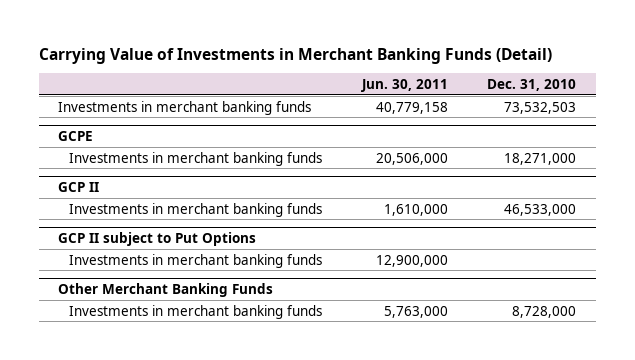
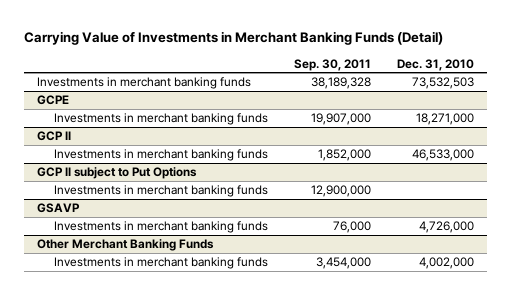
[360,79,448,93] Jun. 30, 2011 -> none
none -> [294,58,372,71] Sep. 30, 2011
none -> [37,203,81,214] GSAVP
none -> [53,221,268,234] Investments in merchant banking funds
[512,305,577,318] 8,728,000 -> [419,257,475,270] 4,002,000

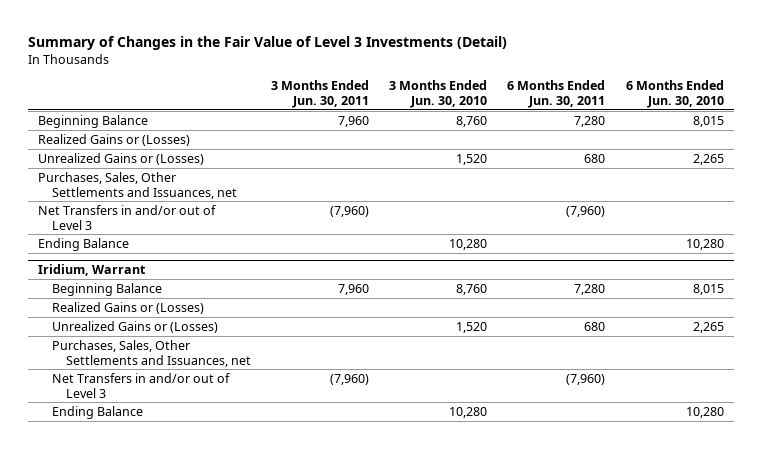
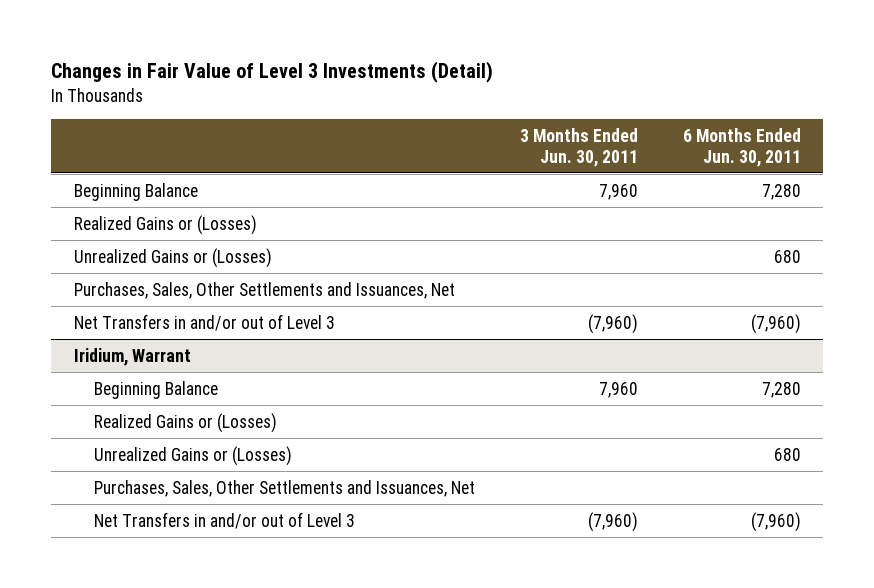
[28,36,508,51] Summary of Changes in the Fair Value of Level 3 Investments (Detail) -> [51,61,494,84] Changes in Fair Value of Level 3 Investments (Detail)
[389,79,488,108] 3 Months Ended Jun. 30, 2010 -> none
[625,79,724,108] 6 Months Ended Jun. 30, 2010 -> none
[38,171,238,199] Purchases, Sales, Other Settlements and Issuances, net -> [73,281,455,299] Purchases, Sales, Other Settlements and Issuances, Net
[38,237,130,251] Ending Balance -> none
[52,339,251,367] Purchases, Sales, Other Settlements and Issuances, net -> [93,479,475,497] Purchases, Sales, Other Settlements and Issuances, Net
[52,405,144,419] Ending Balance -> none

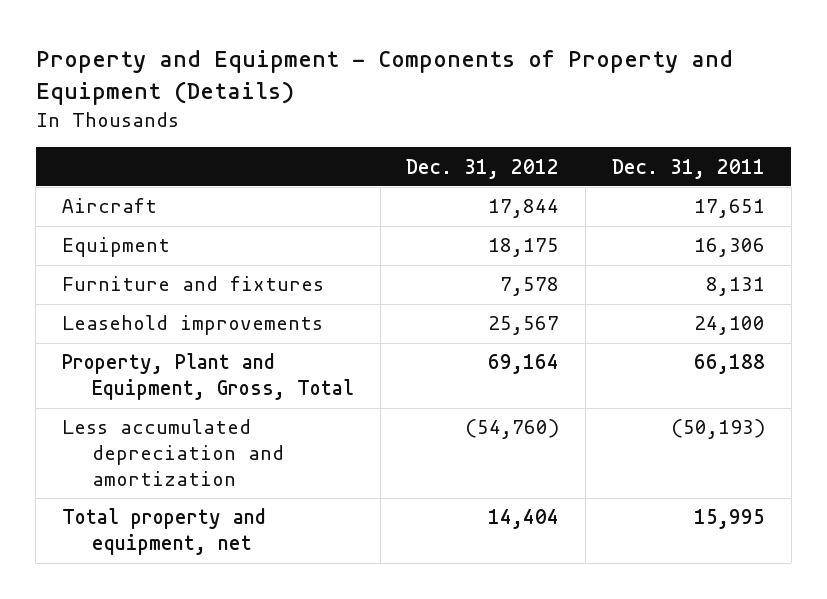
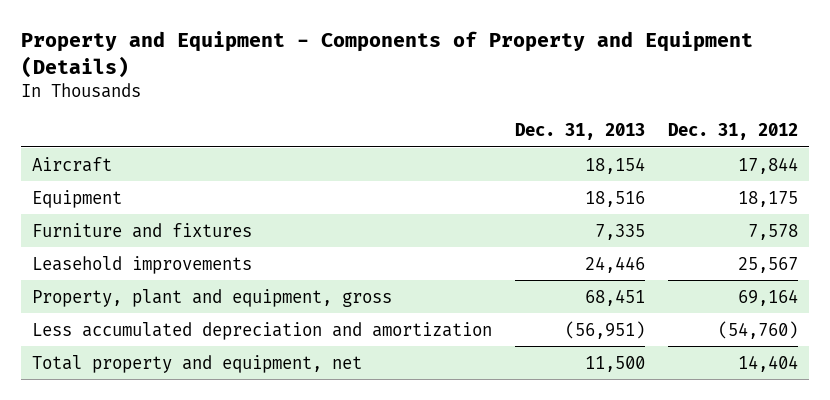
[612,158,766,179] Dec. 31, 2011 -> none
none -> [515,123,646,141] Dec. 31, 2013
[62,353,354,401] Property, Plant and Equipment, Gross, Total -> [32,288,393,307] Property, plant and equipment, gross

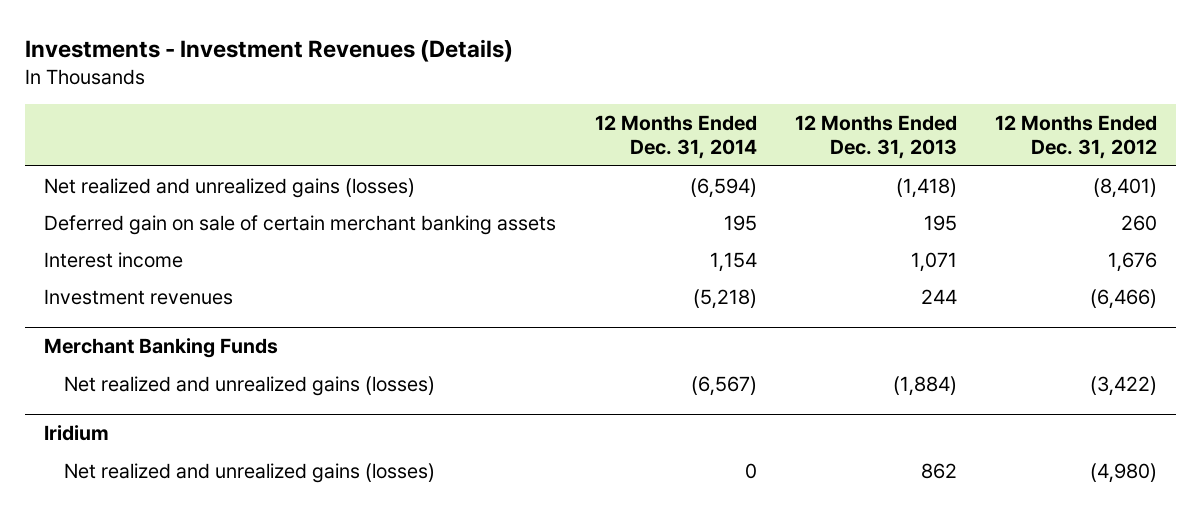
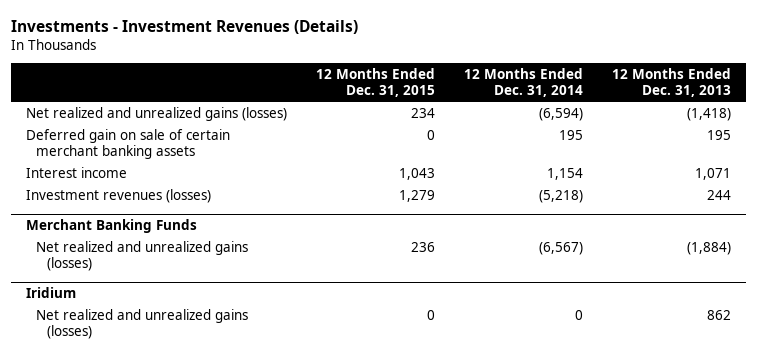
[995,114,1158,160] 12 Months Ended Dec. 31, 2012 -> none
none -> [316,67,436,97] 12 Months Ended Dec. 31, 2015
[44,288,234,305] Investment revenues -> [25,188,211,203] Investment revenues (losses)

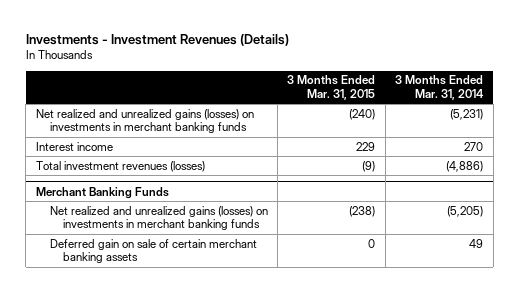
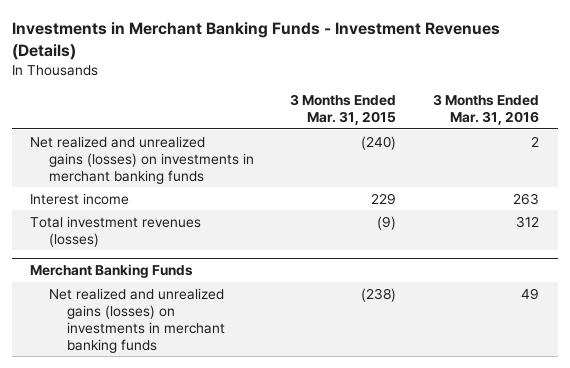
[25,33,289,46] Investments - Investment Revenues (Details) -> [11,21,500,60] Investments in Merchant Banking Funds - Investment Revenues (Details)
[395,75,485,101] 3 Months Ended Mar. 31, 2014 -> none
none -> [433,94,540,126] 3 Months Ended Mar. 31, 2016
[49,238,257,264] Deferred gain on sale of certain merchant banking assets -> none

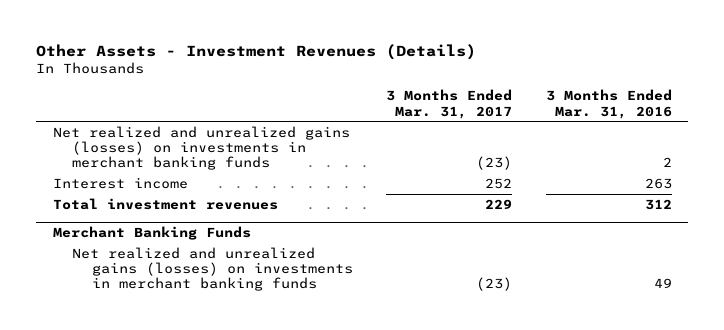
[11,21,500,60] Investments in Merchant Banking Funds - Investment Revenues (Details) -> [35,43,476,60] Other Assets - Investment Revenues (Details)
[290,94,397,126] 3 Months Ended Mar. 31, 2015 -> none
none -> [386,89,513,119] 3 Months Ended Mar. 31, 2017
[30,215,202,247] Total investment revenues (losses) -> [52,197,278,210] Total investment revenues

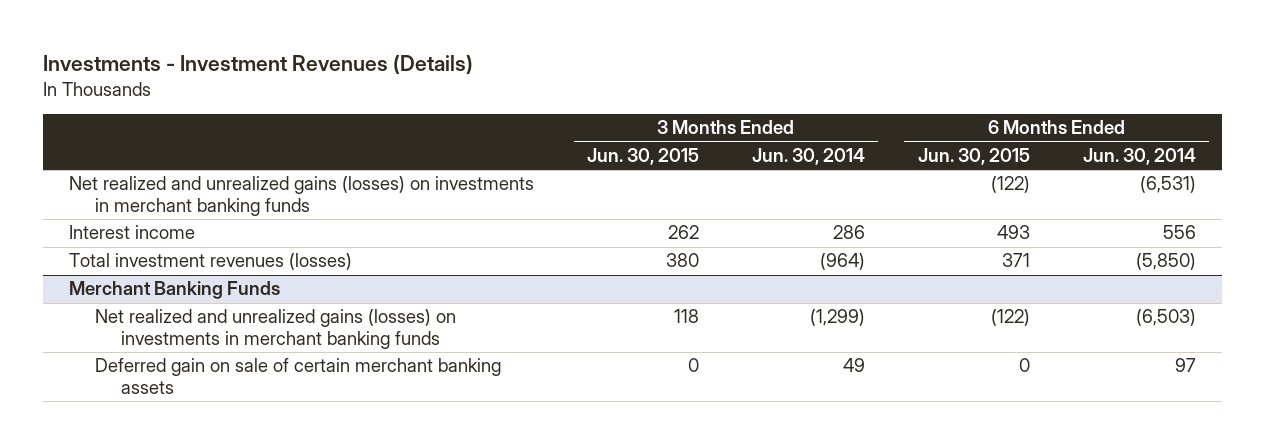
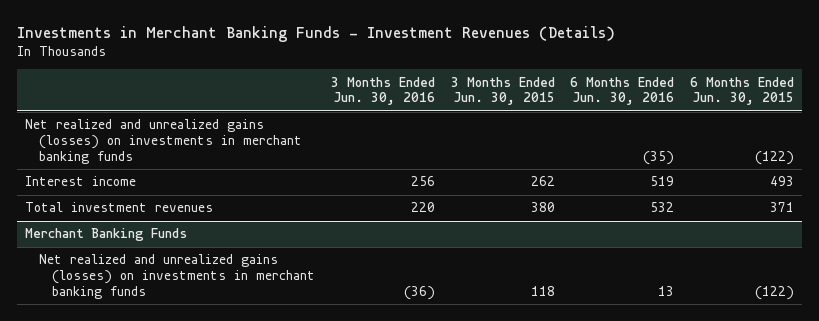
[42,54,473,75] Investments - Investment Revenues (Details) -> [17,25,616,42] Investments in Merchant Banking Funds - Investment Revenues (Details)
[751,148,865,166] Jun. 30, 2014 -> none
[1082,148,1196,166] Jun. 30, 2014 -> none
none -> [331,76,436,106] 3 Months Ended Jun. 30, 2016
none -> [570,76,675,106] 6 Months Ended Jun. 30, 2016
[69,253,353,271] Total investment revenues (losses) -> [25,202,214,213] Total investment revenues
[95,358,502,395] Deferred gain on sale of certain merchant banking assets -> none

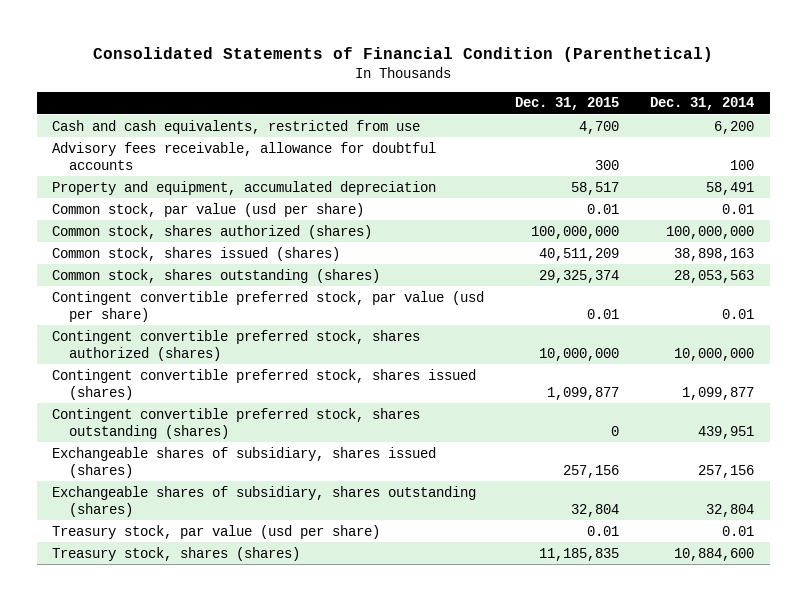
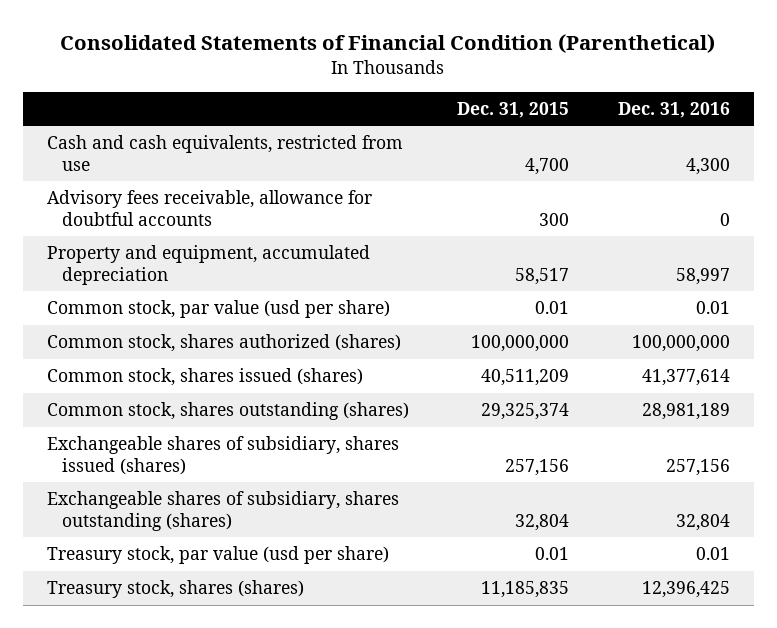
[650,97,755,111] Dec. 31, 2014 -> none
none -> [617,101,730,118] Dec. 31, 2016
[52,290,485,323] Contingent convertible preferred stock, par value (usd per share) -> none
[52,329,421,362] Contingent convertible preferred stock, shares authorized (shares) -> none
[52,368,477,401] Contingent convertible preferred stock, shares issued (shares) -> none
[52,407,421,440] Contingent convertible preferred stock, shares outstanding (shares) -> none

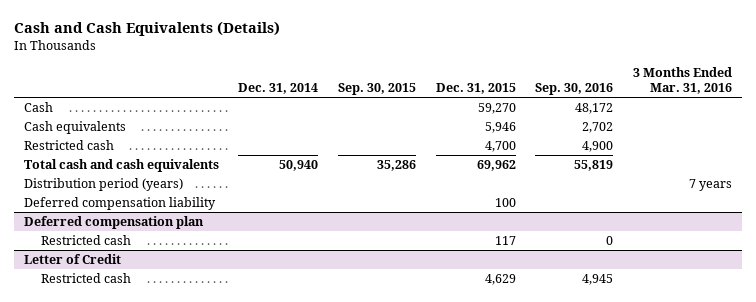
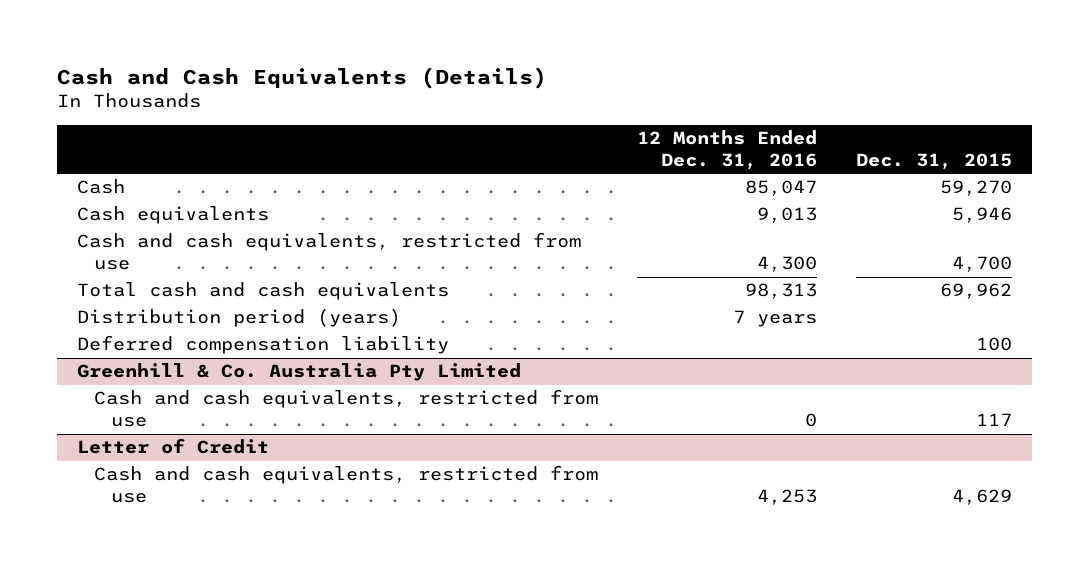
[238,83,319,95] Dec. 31, 2014 -> none
[338,83,417,96] Sep. 30, 2015 -> none
[535,83,614,96] Sep. 30, 2016 -> none
[633,66,733,95] 3 Months Ended Mar. 31, 2016 -> none
none -> [636,129,817,170] 12 Months Ended Dec. 31, 2016
[23,140,114,151] Restricted cash -> [76,232,581,271] Cash and cash equivalents, restricted from use
[23,216,204,230] Deferred compensation plan -> none
none -> [76,363,521,382] Greenhill & Co. Australia Pty Limited
[41,235,132,246] Restricted cash -> [93,389,598,428] Cash and cash equivalents, restricted from use
[41,273,132,284] Restricted cash -> [93,465,598,504] Cash and cash equivalents, restricted from use

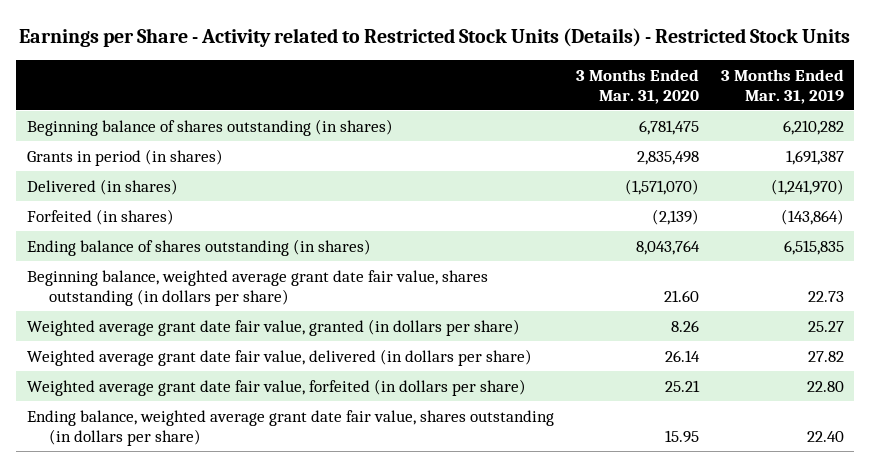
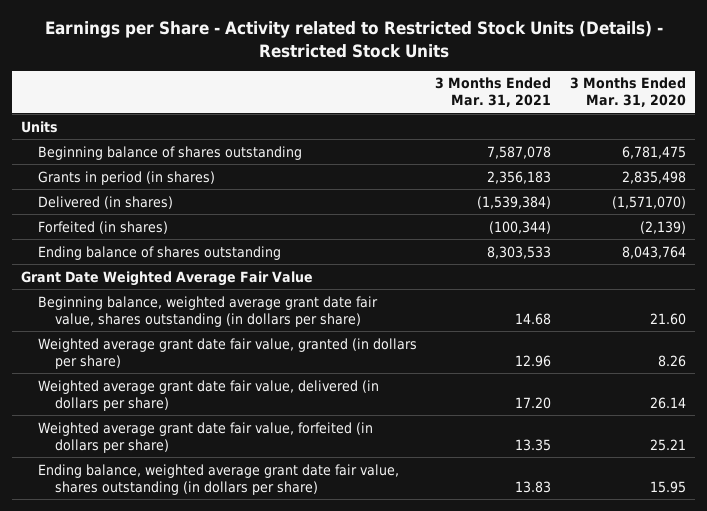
[720,68,844,104] 3 Months Ended Mar. 31, 2019 -> none
none -> [435,77,552,108] 3 Months Ended Mar. 31, 2021
none -> [21,120,59,133] Units
[27,118,394,136] Beginning balance of shares outstanding (in shares) -> [38,145,303,160] Beginning balance of shares outstanding
[27,238,372,256] Ending balance of shares outstanding (in shares) -> [38,245,282,260] Ending balance of shares outstanding
none -> [21,270,314,286] Grant Date Weighted Average Fair Value

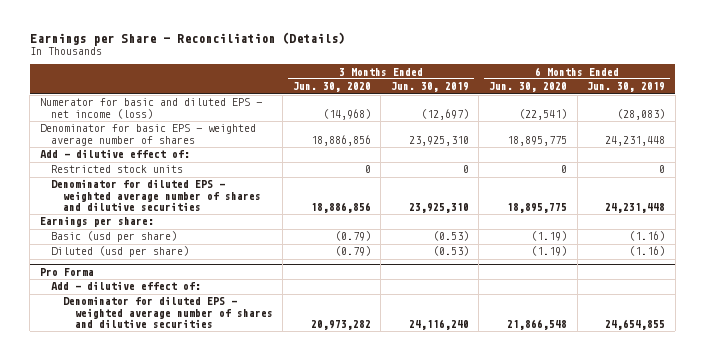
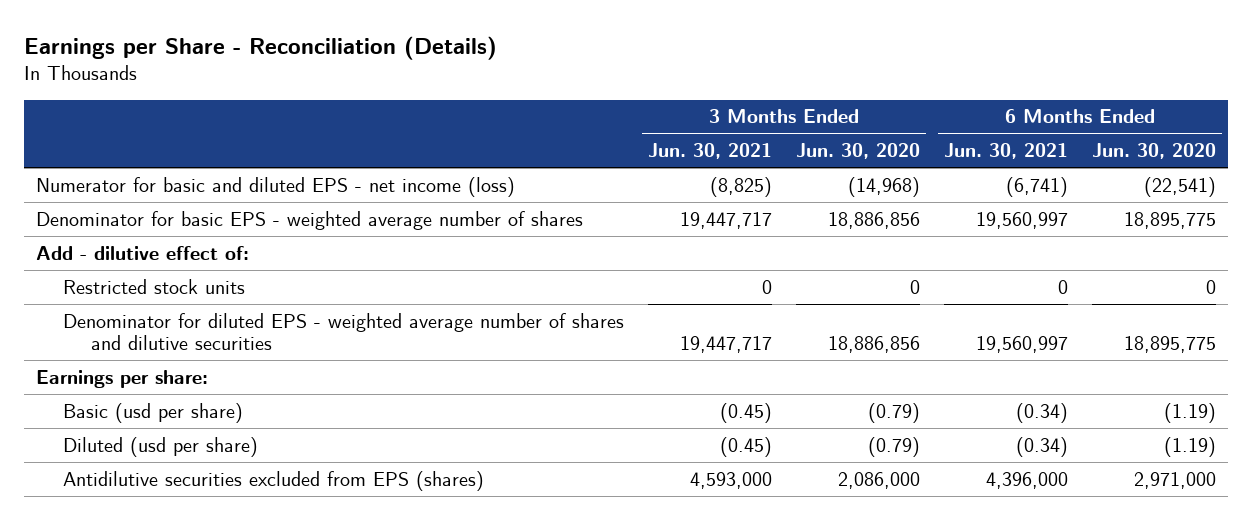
[390,82,469,93] Jun. 30, 2019 -> none
[587,82,666,93] Jun. 30, 2019 -> none
none -> [648,142,773,159] Jun. 30, 2021
none -> [943,142,1068,159] Jun. 30, 2021
[39,268,94,277] Pro Forma -> none
[51,281,202,291] Add - dilutive effect of: -> none
[62,296,273,329] Denominator for diluted EPS - weighted average number of shares and dilutive securities -> none
none -> [63,470,485,491] Antidilutive securities excluded from EPS (shares)

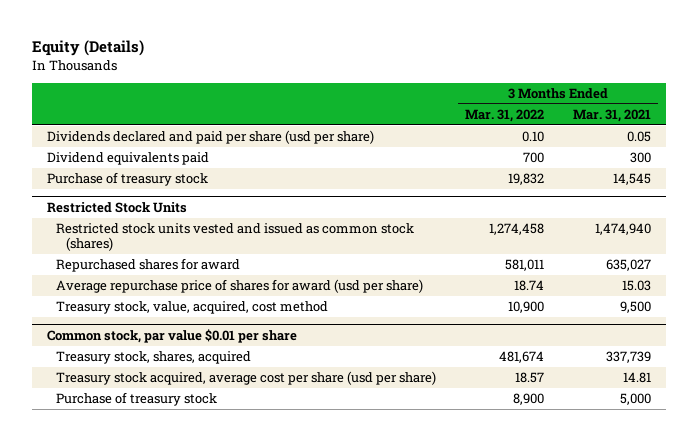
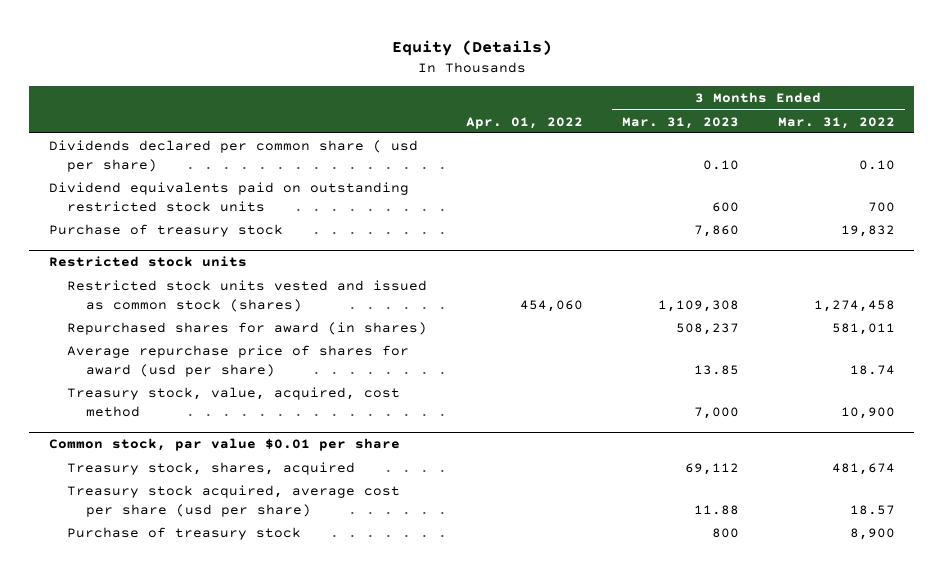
[573,108,652,122] Mar. 31, 2021 -> none
none -> [466,116,584,129] Apr. 01, 2022
none -> [621,116,739,129] Mar. 31, 2023
[46,130,374,145] Dividends declared and paid per share (usd per share) -> [48,139,418,172] Dividends declared per common share ( usd per share)
[46,152,209,166] Dividend equivalents paid -> [48,181,409,212] Dividend equivalents paid on outstanding restricted stock units
[46,201,187,213] Restricted Stock Units -> [48,256,247,268] Restricted stock units
[56,258,241,273] Repurchased shares for award -> [67,321,428,335] Repurchased shares for award (in shares)

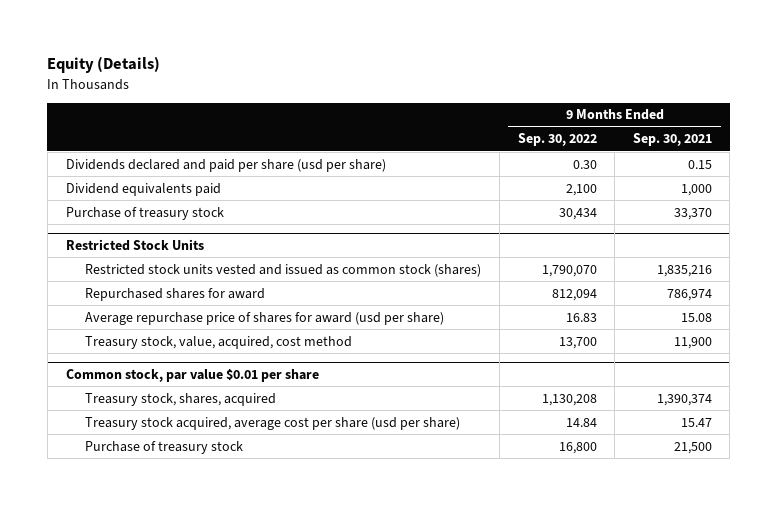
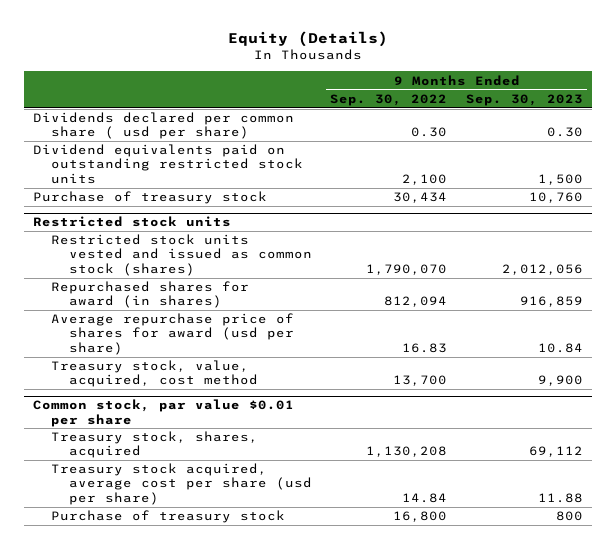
[632,133,712,147] Sep. 30, 2021 -> none
none -> [465,94,583,107] Sep. 30, 2023
[65,158,386,172] Dividends declared and paid per share (usd per share) -> [33,112,295,140] Dividends declared per common share ( usd per share)
[65,182,221,196] Dividend equivalents paid -> [33,144,304,184] Dividend equivalents paid on outstanding restricted stock units
[65,238,204,251] Restricted Stock Units -> [33,216,232,228] Restricted stock units
[85,287,266,301] Repurchased shares for award -> [51,281,250,309] Repurchased shares for award (in shares)

